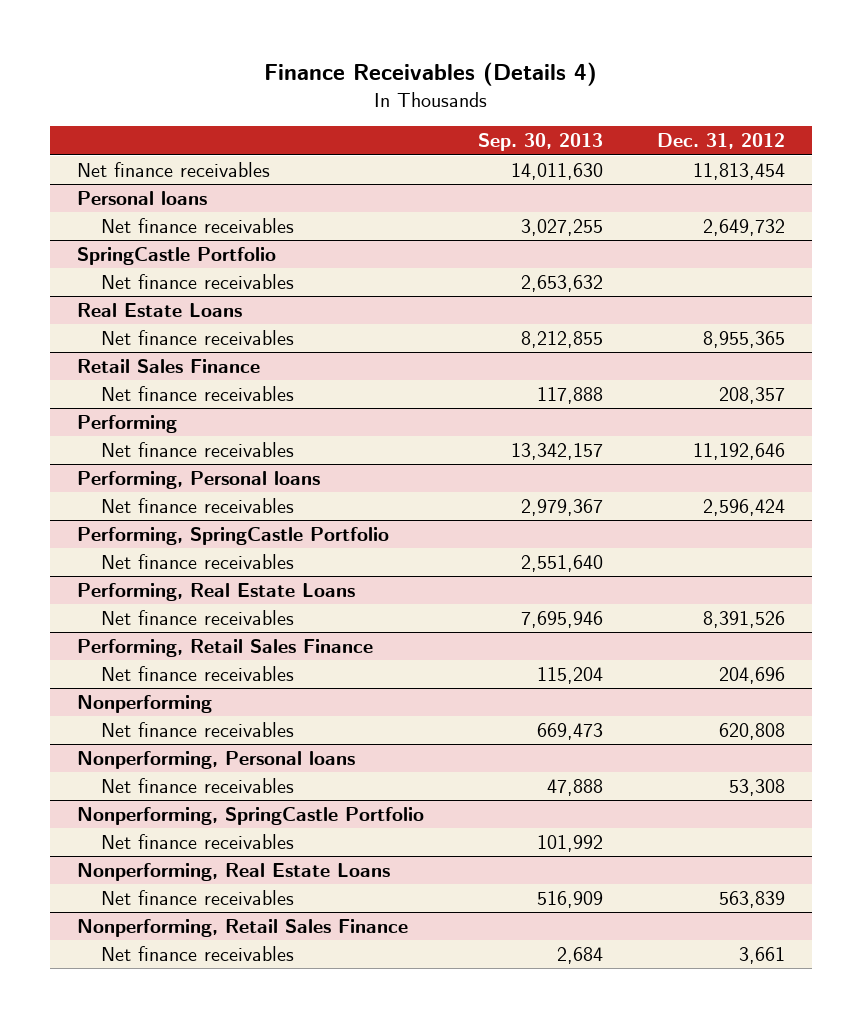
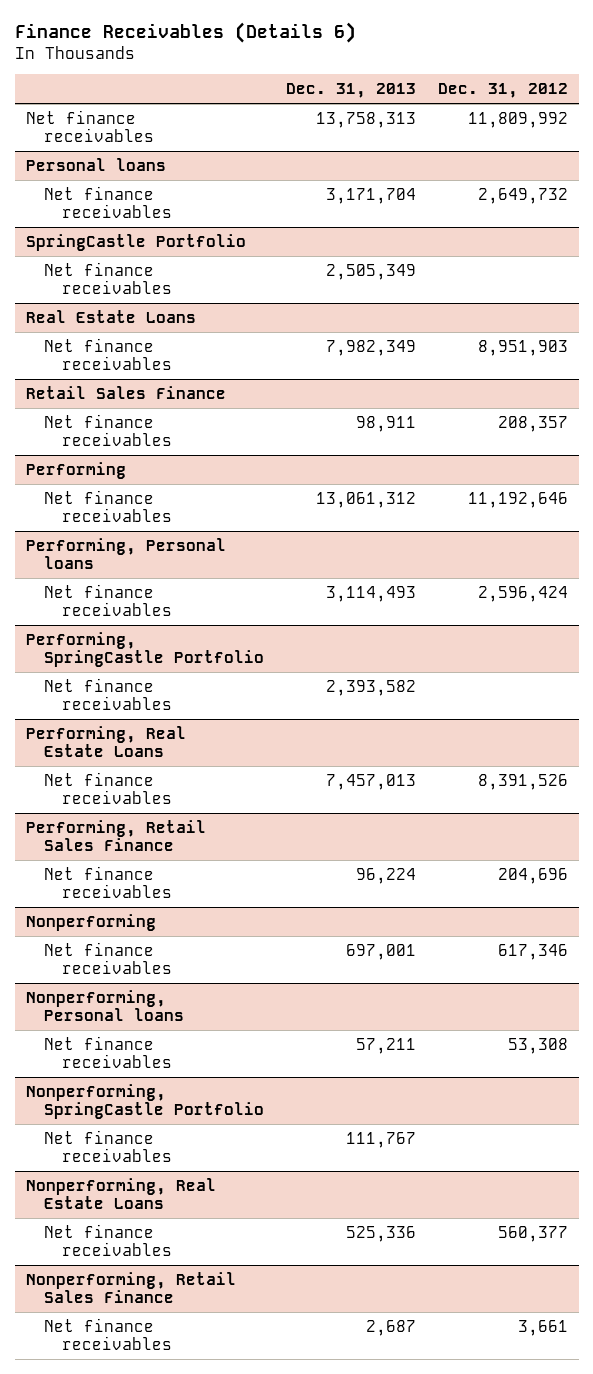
[263,62,597,87] Finance Receivables (Details 4) -> [14,22,356,44] Finance Receivables (Details 6)
[477,133,603,152] Sep. 30, 2013 -> none
none -> [285,83,416,99] Dec. 31, 2013
[692,163,785,181] 11,813,454 -> [467,111,568,128] 11,809,992
[702,331,785,349] 8,955,365 -> [477,339,568,356] 8,951,903
[718,723,785,741] 620,808 -> [497,943,568,960] 617,346
[718,891,785,909] 563,839 -> [497,1225,568,1242] 560,377

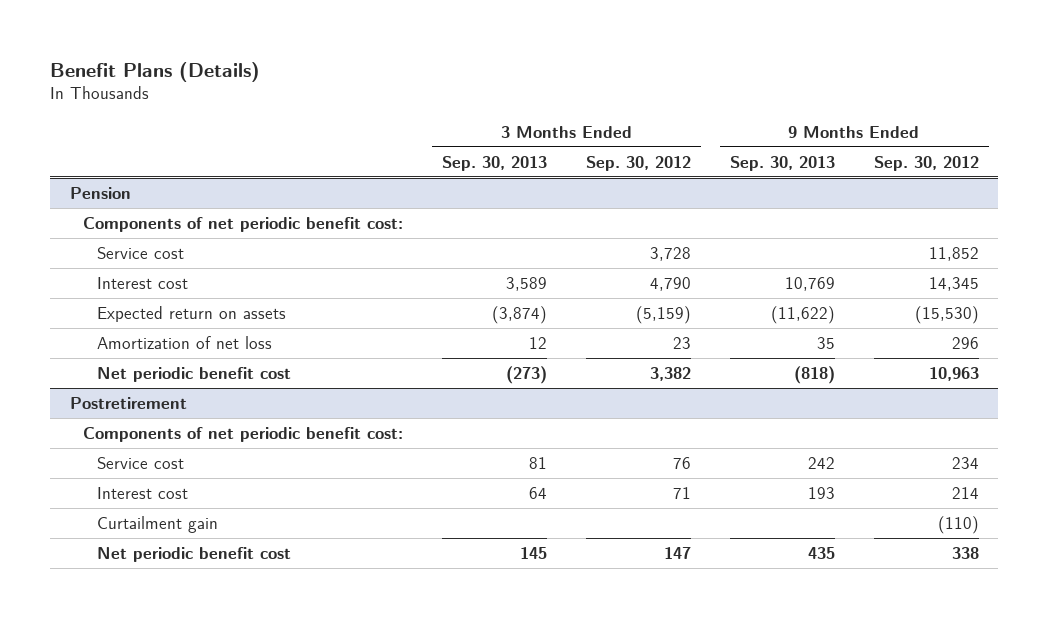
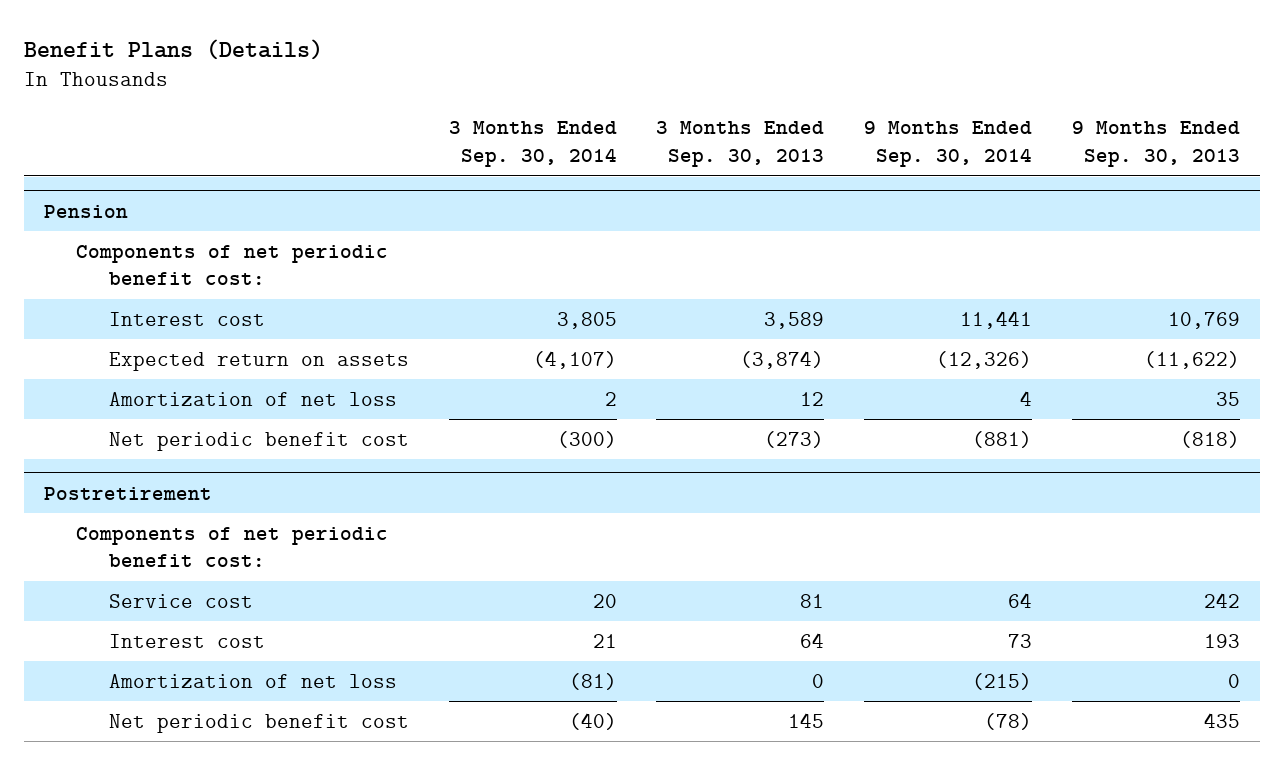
[586,155,692,171] Sep. 30, 2012 -> none
[873,155,979,171] Sep. 30, 2012 -> none
none -> [448,121,617,168] 3 Months Ended Sep. 30, 2014
none -> [864,121,1033,168] 9 Months Ended Sep. 30, 2014
[96,247,184,260] Service cost -> none
[96,516,218,534] Curtailment gain -> none
none -> [108,673,397,688] Amortization of net loss

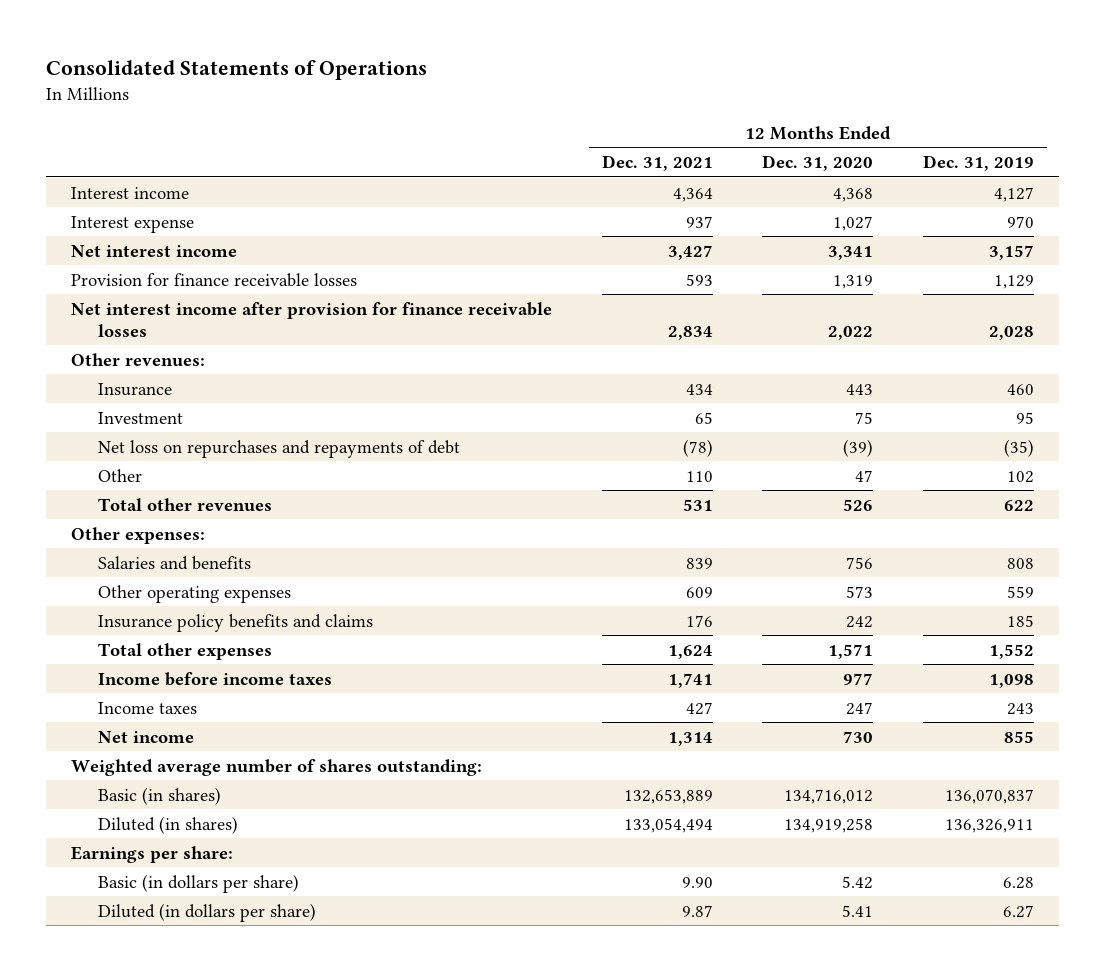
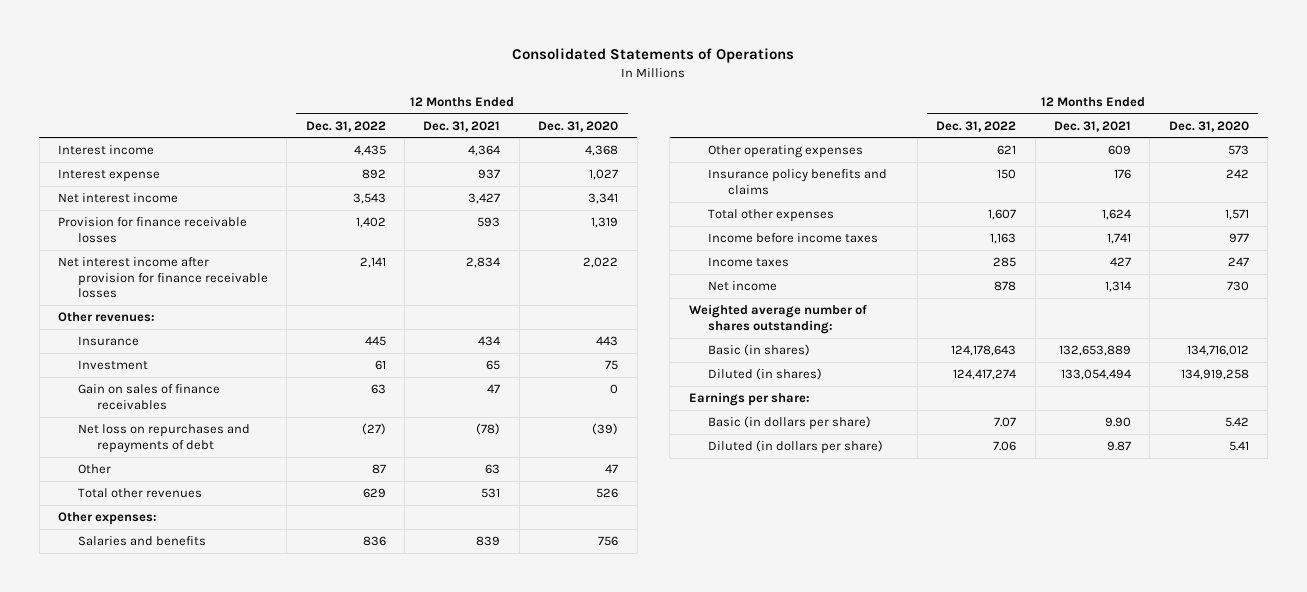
[923,155,1035,172] Dec. 31, 2019 -> none
none -> [305,120,386,132] Dec. 31, 2022
none -> [77,384,220,410] Gain on sales of finance receivables
[685,470,713,482] 110 -> [485,464,501,475] 63

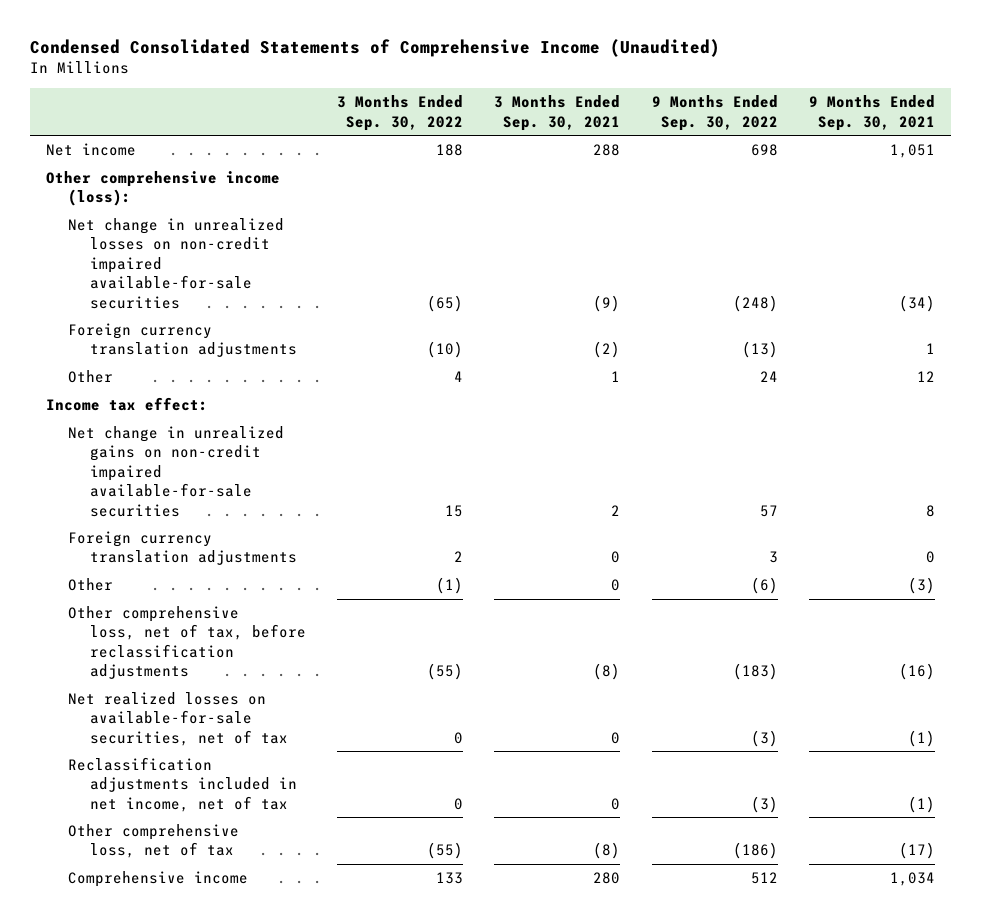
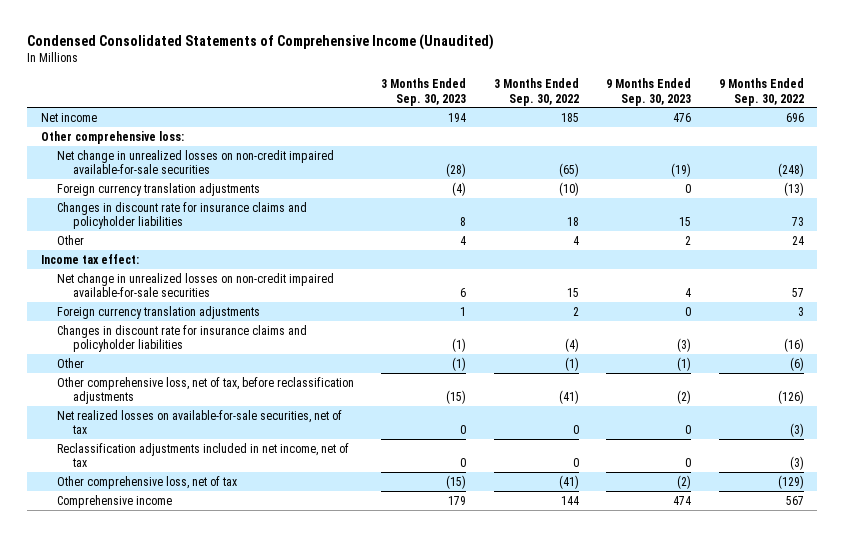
[494,95,621,131] 3 Months Ended Sep. 30, 2021 -> none
[809,95,936,131] 9 Months Ended Sep. 30, 2021 -> none
none -> [381,78,467,106] 3 Months Ended Sep. 30, 2023
none -> [606,78,692,106] 9 Months Ended Sep. 30, 2023
[436,144,464,157] 188 -> [560,112,579,122] 185
[750,144,778,157] 698 -> [785,112,804,122] 696
[45,171,280,207] Other comprehensive income (loss): -> [40,130,184,144] Other comprehensive loss:
none -> [56,201,307,230] Changes in discount rate for insurance claims and policyholder liabilities
[67,426,284,517] Net change in unrealized gains on non-credit impaired available-for-sale securities -> [56,272,334,298] Net change in unrealized losses on non-credit impaired available-for-sale securities
none -> [56,324,307,353] Changes in discount rate for insurance claims and policyholder liabilities
[427,663,464,681] (55) -> [558,390,579,405] (41)
[732,663,778,681] (183) -> [777,390,804,405] (126)
[427,842,464,860] (55) -> [558,474,579,489] (41)
[732,842,778,860] (186) -> [777,474,804,489] (129)
[436,872,464,885] 133 -> [560,495,579,505] 144
[750,872,778,885] 512 -> [785,495,804,505] 567

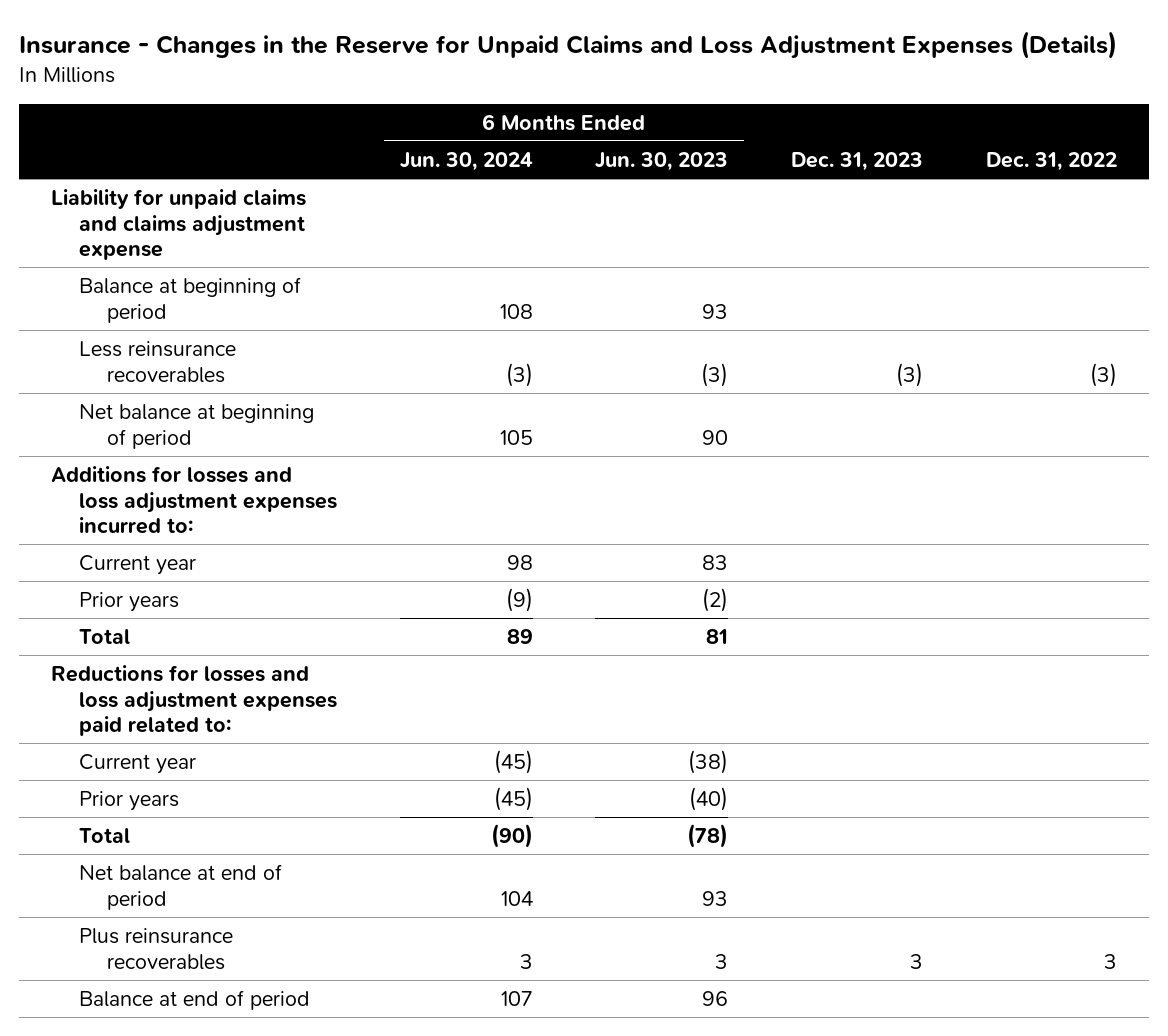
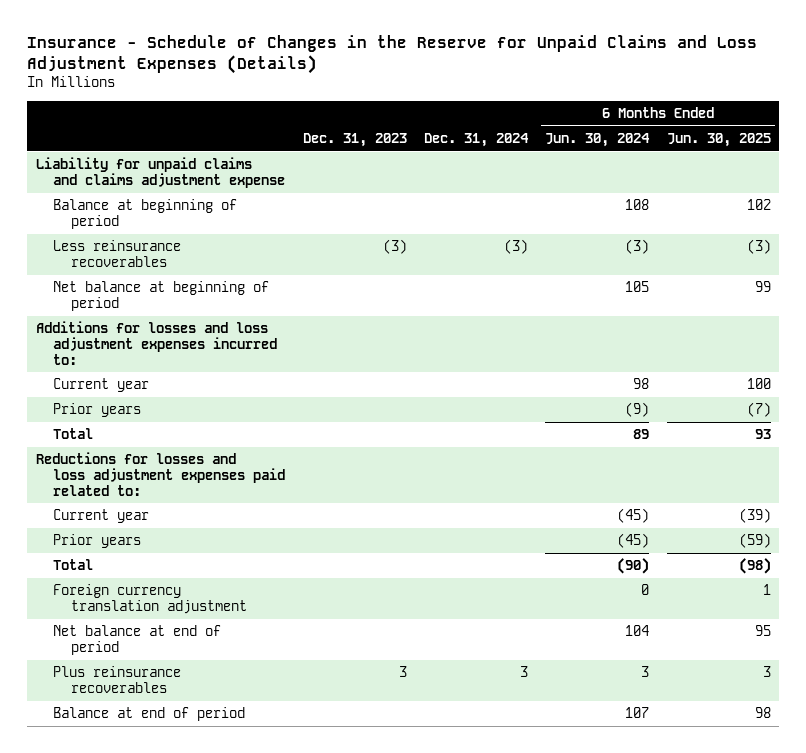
[19,30,1118,59] Insurance - Changes in the Reserve for Unpaid Claims and Loss Adjustment Expenses (Details) -> [27,35,758,75] Insurance - Schedule of Changes in the Reserve for Unpaid Claims and Loss Adjustment Expenses (Details)
[595,151,729,171] Jun. 30, 2023 -> none
[986,151,1118,171] Dec. 31, 2022 -> none
none -> [423,132,529,147] Dec. 31, 2024
none -> [666,132,771,147] Jun. 30, 2025
none -> [53,584,247,614] Foreign currency translation adjustment

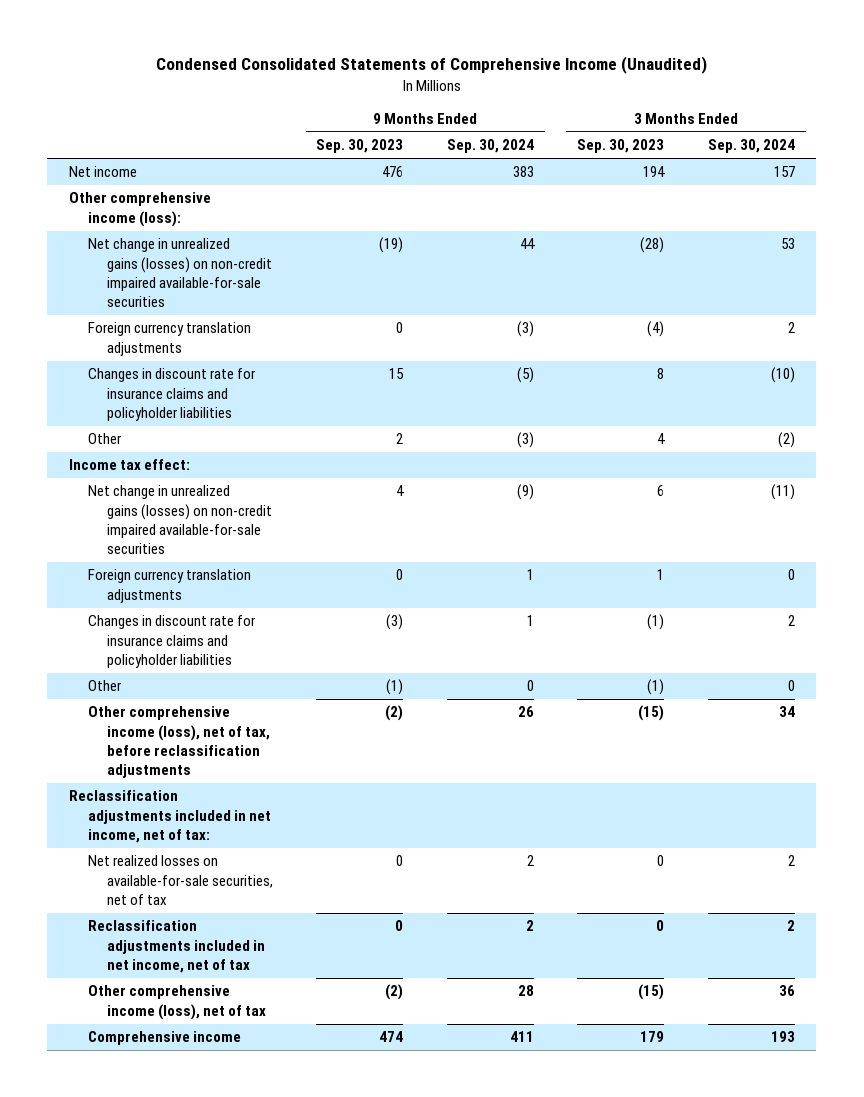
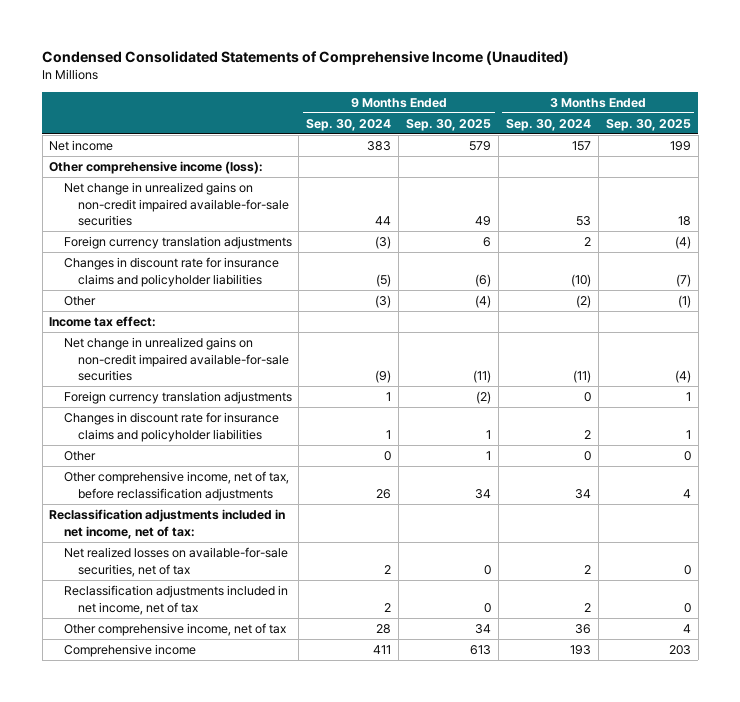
[316,139,404,154] Sep. 30, 2023 -> none
[577,139,665,154] Sep. 30, 2023 -> none
none -> [406,118,492,131] Sep. 30, 2025
none -> [605,118,691,131] Sep. 30, 2025
[88,238,273,308] Net change in unrealized gains (losses) on non-credit impaired available-for-sale securities -> [63,182,289,226] Net change in unrealized gains on non-credit impaired available-for-sale securities
[88,485,273,555] Net change in unrealized gains (losses) on non-credit impaired available-for-sale securities -> [63,337,289,381] Net change in unrealized gains on non-credit impaired available-for-sale securities
[88,706,271,779] Other comprehensive income (loss), net of tax, before reclassification adjustments -> [63,471,289,501] Other comprehensive income, net of tax, before reclassification adjustments
[88,985,267,1020] Other comprehensive income (loss), net of tax -> [63,623,286,637] Other comprehensive income, net of tax

